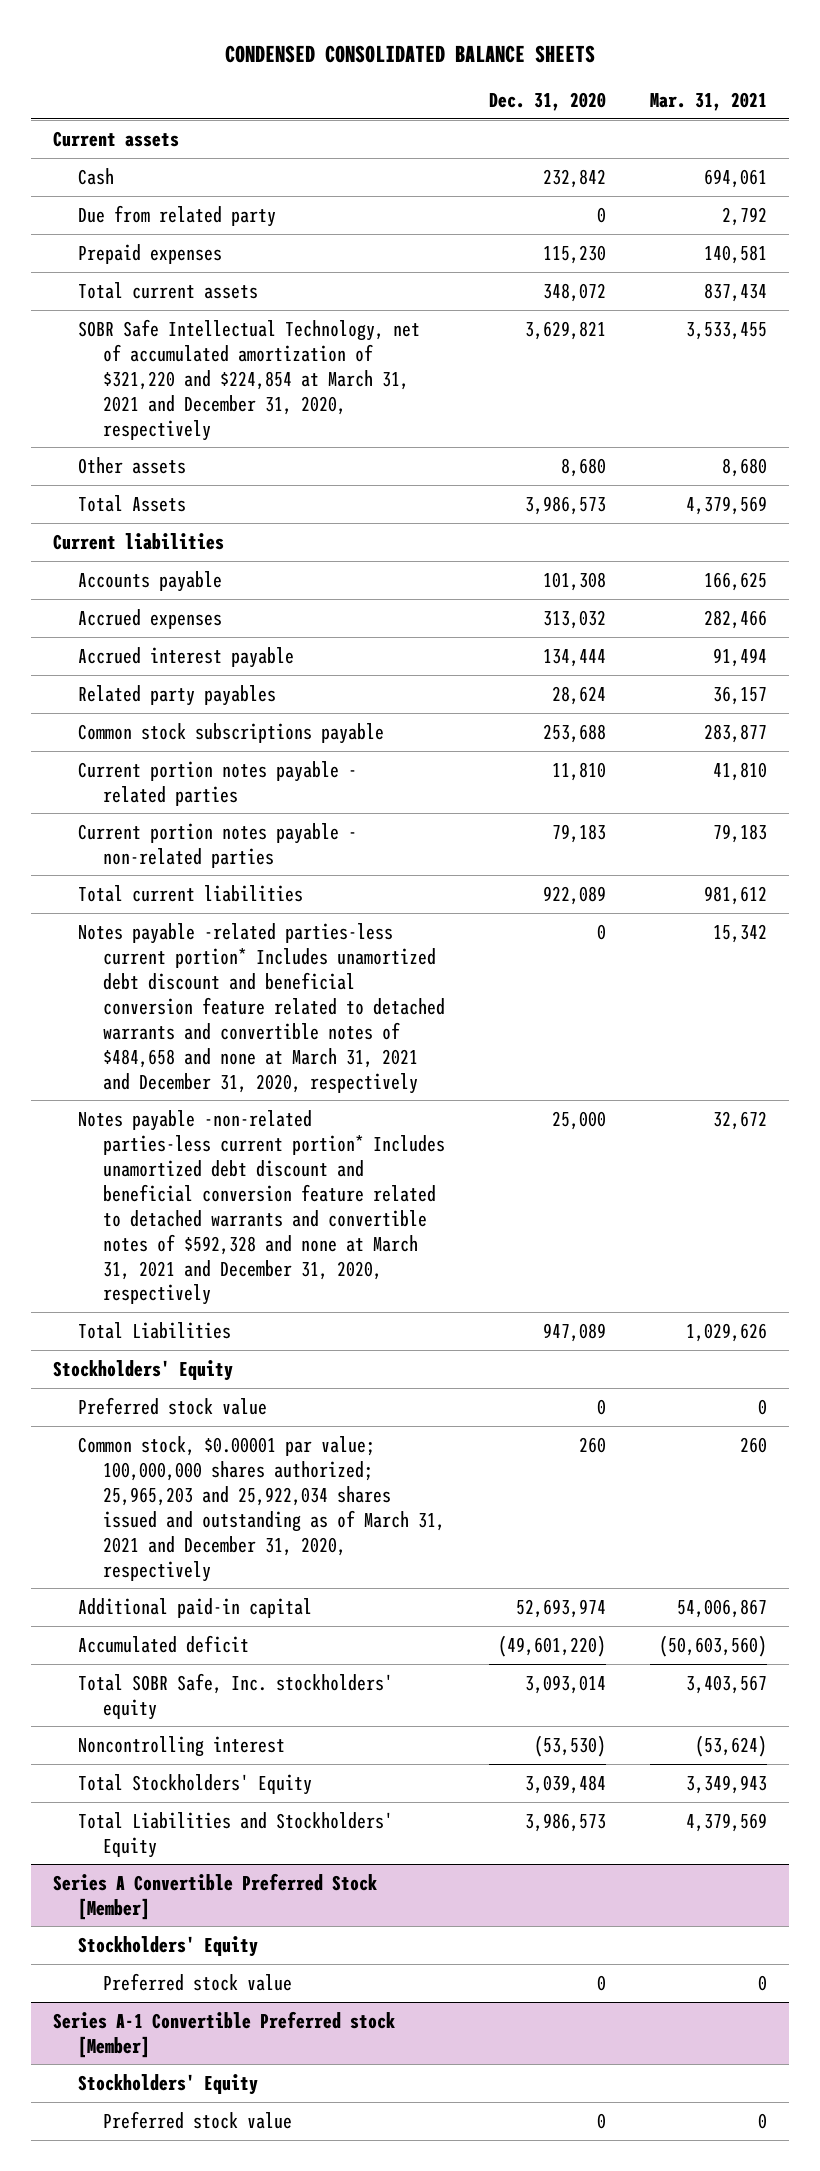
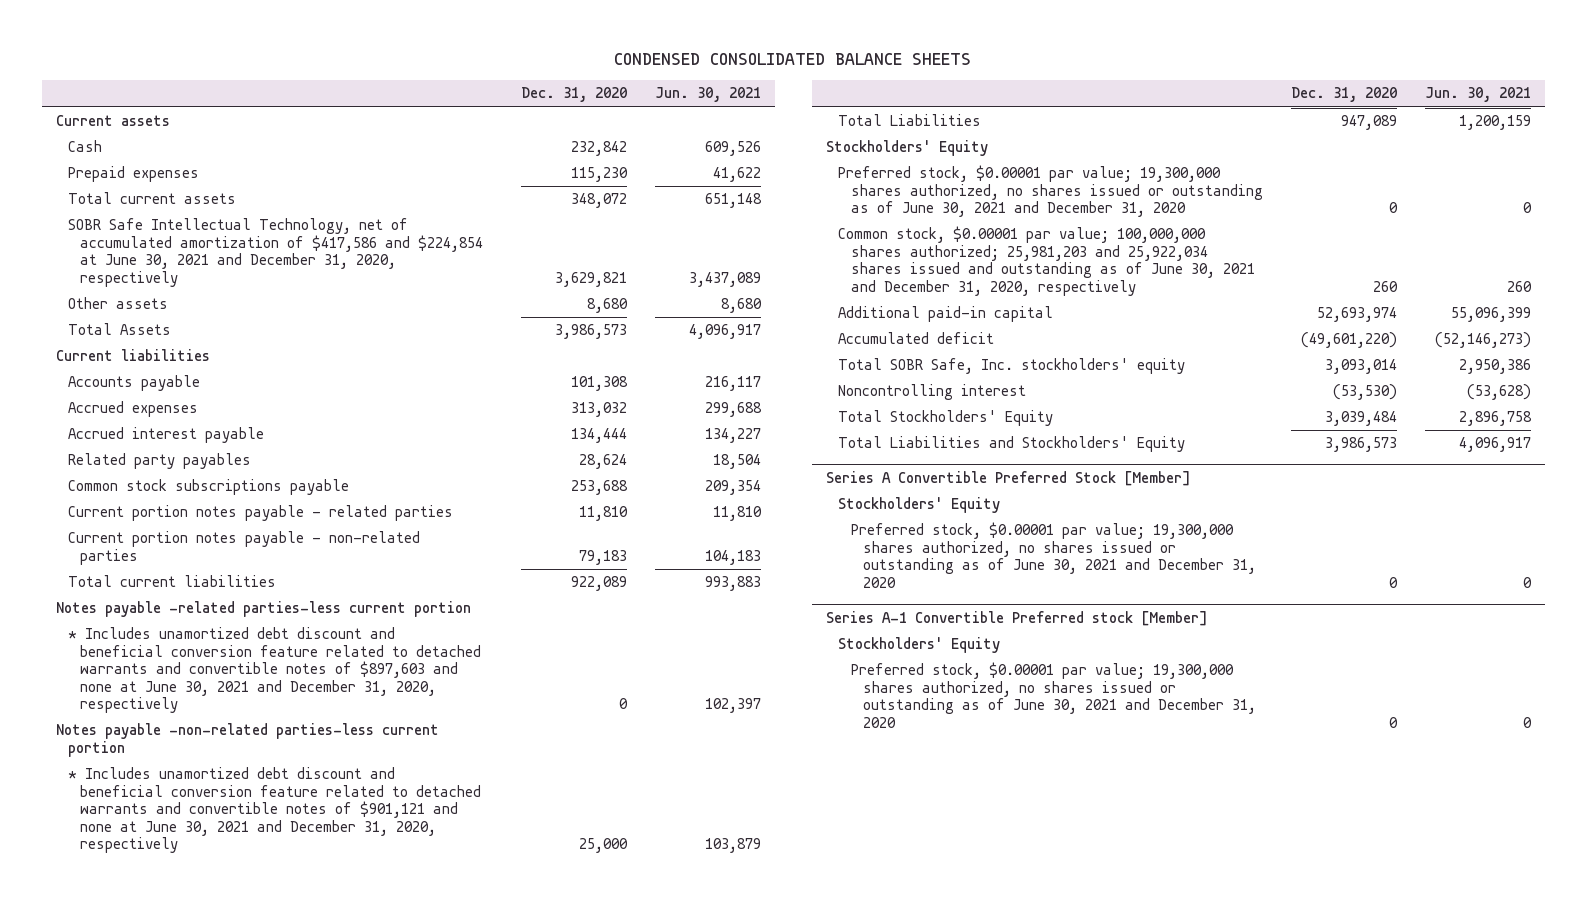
[650,92,768,112] Mar. 31, 2021 -> none
none -> [654,87,761,103] Jun. 30, 2021
[77,204,276,227] Due from related party -> none
[77,318,420,441] SOBR Safe Intellectual Technology, net of accumulated amortization of $321,220 and $224,854 at March 31, 2021 and December 31, 2020, respectively -> [68,218,484,287] SOBR Safe Intellectual Technology, net of accumulated amortization of $417,586 and $224,854 at June 30, 2021 and December 31, 2020, respectively
none -> [56,601,472,618] Notes payable -related parties-less current portion
[77,922,445,1094] Notes payable -related parties-less current portion* Includes unamortized debt discount and beneficial conversion feature related to detached warrants and convertible notes of $484,658 and none at March 31, 2021 and December 31, 2020, respectively -> [68,627,482,713] * Includes unamortized debt discount and beneficial conversion feature related to detached warrants and convertible notes of $897,603 and none at June 30, 2021 and December 31, 2020, respectively
none -> [56,723,440,757] Notes payable -non-related parties-less current portion
[77,1109,445,1306] Notes payable -non-related parties-less current portion* Includes unamortized debt discount and beneficial conversion feature related to detached warrants and convertible notes of $592,328 and none at March 31, 2021 and December 31, 2020, respectively -> [68,767,482,853] * Includes unamortized debt discount and beneficial conversion feature related to detached warrants and convertible notes of $901,121 and none at June 30, 2021 and December 31, 2020, respectively
[77,1396,267,1415] Preferred stock value -> [838,165,1263,218] Preferred stock, $0.00001 par value; 19,300,000 shares authorized, no shares issued or outstanding as of June 30, 2021 and December 31, 2020
[77,1435,445,1582] Common stock, $0.00001 par value; 100,000,000 shares authorized; 25,965,203 and 25,922,034 shares issued and outstanding as of March 31, 2021 and December 31, 2020, respectively -> [838,226,1255,296] Common stock, $0.00001 par value; 100,000,000 shares authorized; 25,981,203 and 25,922,034 shares issued and outstanding as of June 30, 2021 and December 31, 2020, respectively
[102,1972,292,1991] Preferred stock value -> [850,522,1256,588] Preferred stock, $0.00001 par value; 19,300,000 shares authorized, no shares issued or outstanding as of June 30, 2021 and December 31, 2020
[102,2110,292,2129] Preferred stock value -> [850,662,1256,728] Preferred stock, $0.00001 par value; 19,300,000 shares authorized, no shares issued or outstanding as of June 30, 2021 and December 31, 2020

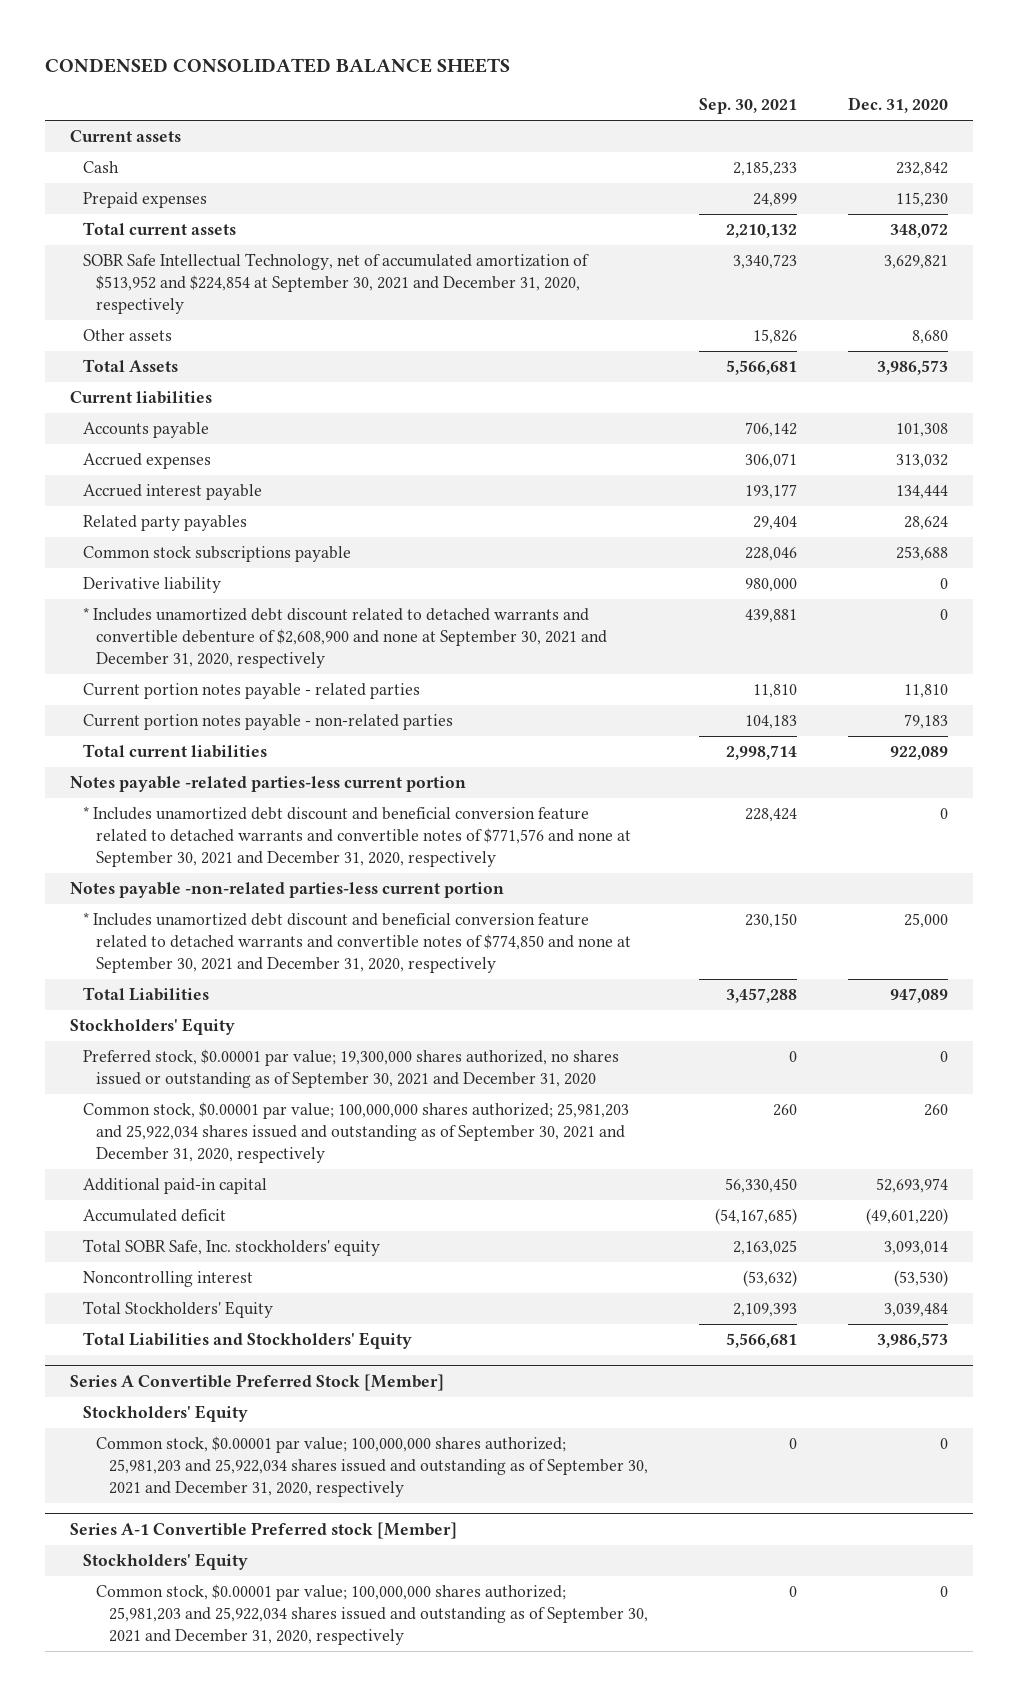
[654,87,761,103] Jun. 30, 2021 -> none
none -> [699,98,798,115] Sep. 30, 2021
[68,218,484,287] SOBR Safe Intellectual Technology, net of accumulated amortization of $417,586 and $224,854 at June 30, 2021 and December 31, 2020, respectively -> [83,253,590,314] SOBR Safe Intellectual Technology, net of accumulated amortization of $513,952 and $224,854 at September 30, 2021 and December 31, 2020, respectively
none -> [83,577,222,594] Derivative liability
none -> [83,607,608,668] * Includes unamortized debt discount related to detached warrants and convertible debenture of $2,608,900 and none at September 30, 2021 and December 31, 2020, respectively
[68,627,482,713] * Includes unamortized debt discount and beneficial conversion feature related to detached warrants and convertible notes of $897,603 and none at June 30, 2021 and December 31, 2020, respectively -> [83,806,632,867] * Includes unamortized debt discount and beneficial conversion feature related to detached warrants and convertible notes of $771,576 and none at September 30, 2021 and December 31, 2020, respectively
[68,767,482,853] * Includes unamortized debt discount and beneficial conversion feature related to detached warrants and convertible notes of $901,121 and none at June 30, 2021 and December 31, 2020, respectively -> [83,912,632,973] * Includes unamortized debt discount and beneficial conversion feature related to detached warrants and convertible notes of $774,850 and none at September 30, 2021 and December 31, 2020, respectively
[838,165,1263,218] Preferred stock, $0.00001 par value; 19,300,000 shares authorized, no shares issued or outstanding as of June 30, 2021 and December 31, 2020 -> [83,1049,620,1089] Preferred stock, $0.00001 par value; 19,300,000 shares authorized, no shares issued or outstanding as of September 30, 2021 and December 31, 2020
[838,226,1255,296] Common stock, $0.00001 par value; 100,000,000 shares authorized; 25,981,203 and 25,922,034 shares issued and outstanding as of June 30, 2021 and December 31, 2020, respectively -> [83,1102,630,1163] Common stock, $0.00001 par value; 100,000,000 shares authorized; 25,981,203 and 25,922,034 shares issued and outstanding as of September 30, 2021 and December 31, 2020, respectively
[850,522,1256,588] Preferred stock, $0.00001 par value; 19,300,000 shares authorized, no shares issued or outstanding as of June 30, 2021 and December 31, 2020 -> [96,1436,649,1497] Common stock, $0.00001 par value; 100,000,000 shares authorized; 25,981,203 and 25,922,034 shares issued and outstanding as of September 30, 2021 and December 31, 2020, respectively
[850,662,1256,728] Preferred stock, $0.00001 par value; 19,300,000 shares authorized, no shares issued or outstanding as of June 30, 2021 and December 31, 2020 -> [96,1584,649,1645] Common stock, $0.00001 par value; 100,000,000 shares authorized; 25,981,203 and 25,922,034 shares issued and outstanding as of September 30, 2021 and December 31, 2020, respectively

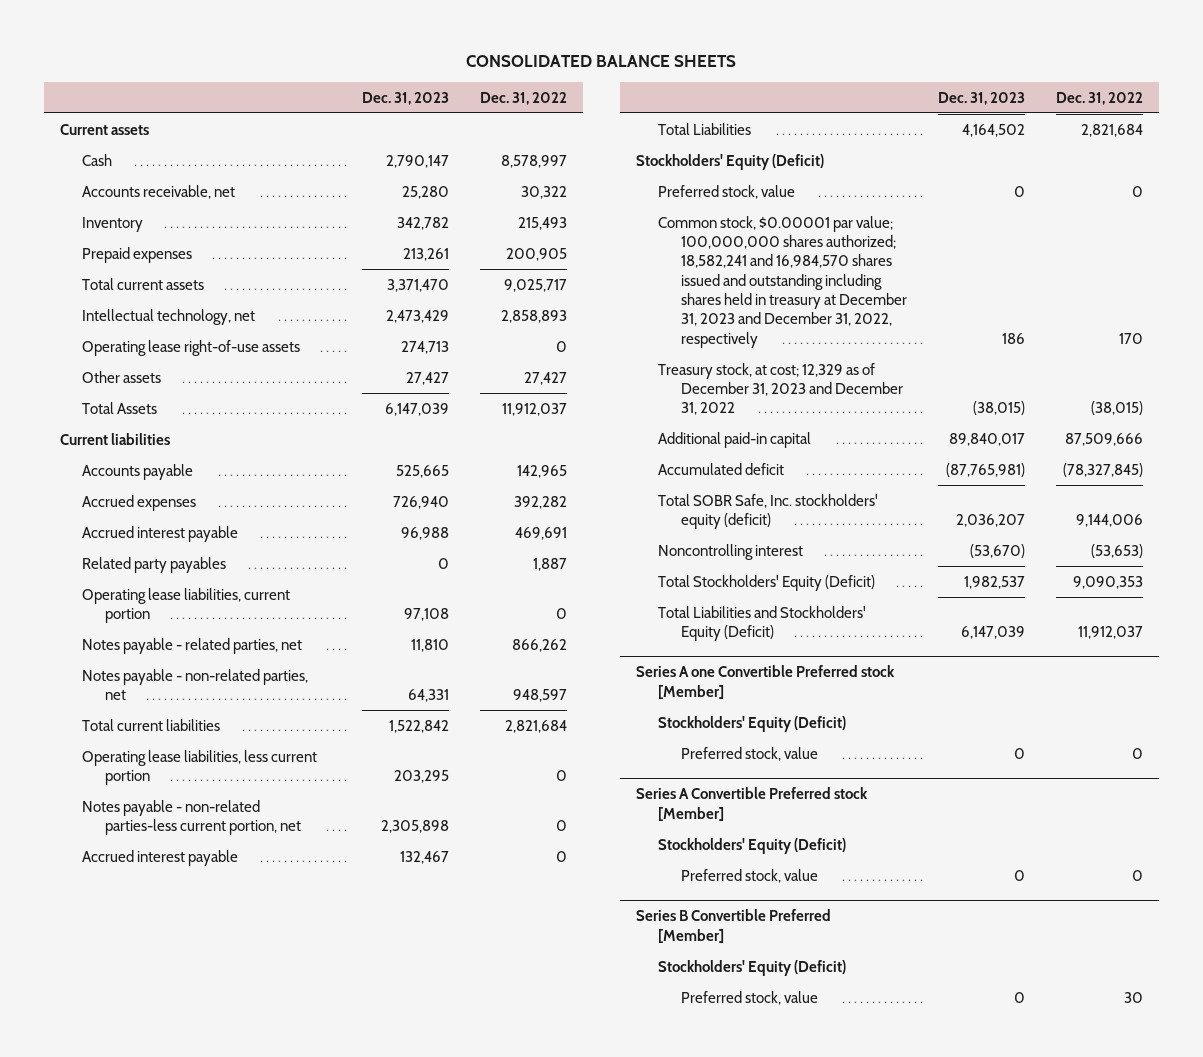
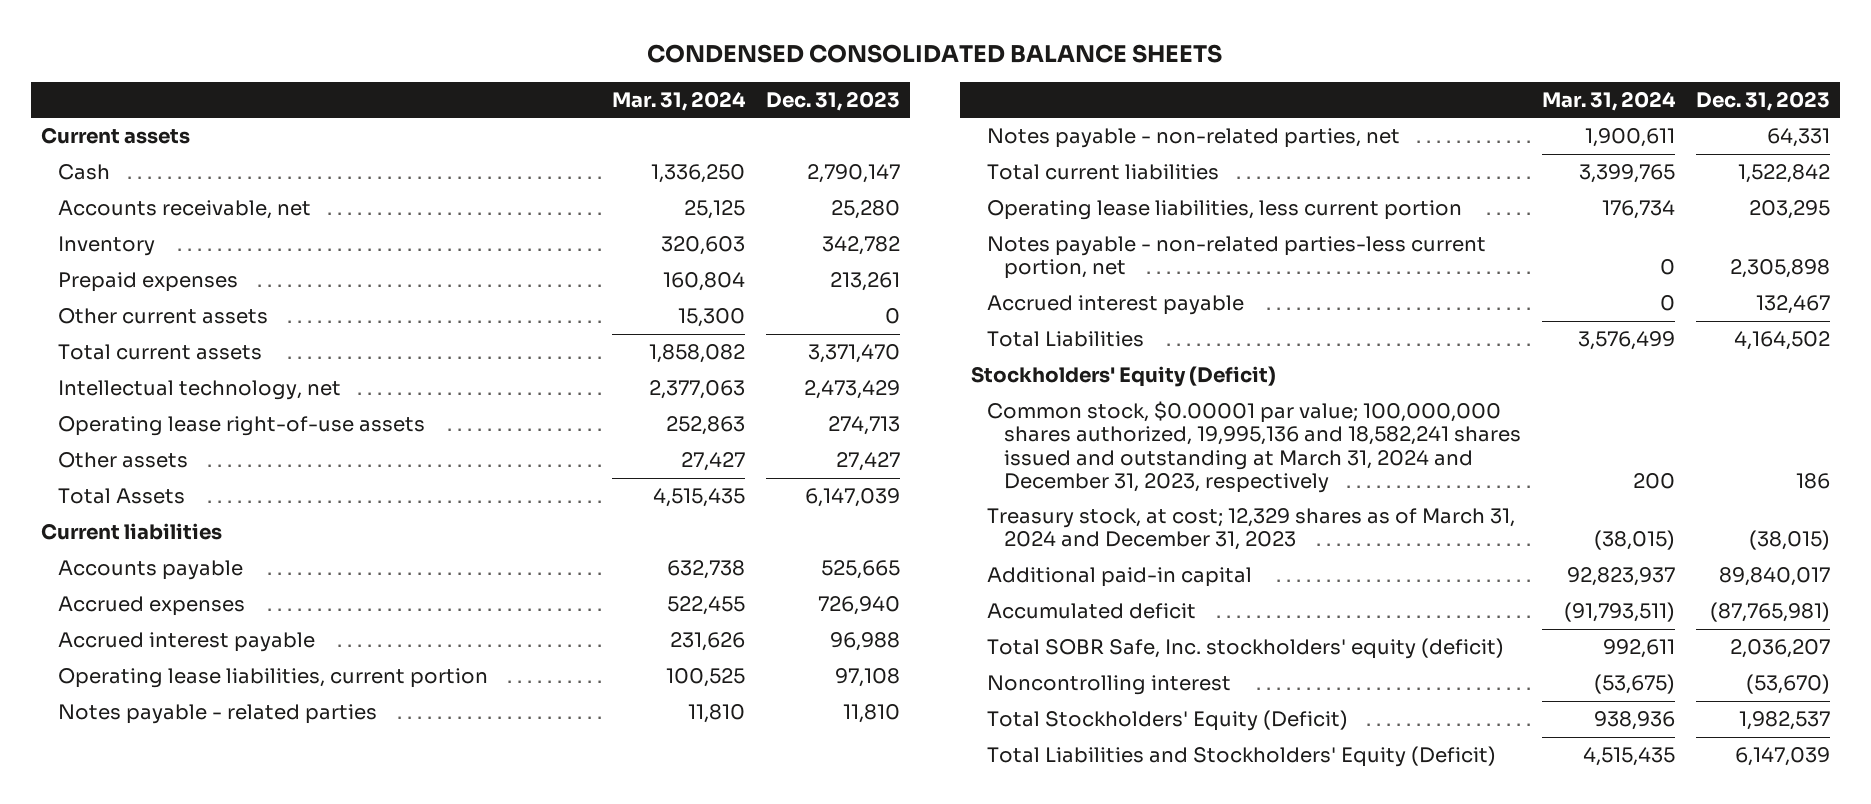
[466,55,737,68] CONSOLIDATED BALANCE SHEETS -> [647,43,1223,63] CONDENSED CONSOLIDATED BALANCE SHEETS
[480,91,568,105] Dec. 31, 2022 -> none
none -> [612,90,747,111] Mar. 31, 2024
none -> [57,308,268,325] Other current assets
[82,556,227,573] Related party payables -> none
[82,637,303,654] Notes payable - related parties, net -> [57,704,377,725] Notes payable - related parties
[658,184,796,199] Preferred stock, value -> none
[658,215,908,348] Common stock, $0.00001 par value; 100,000,000 shares authorized; 18,582,241 and 16,984,570 shares issued and outstanding including shares held in treasury at December 31, 2023 and December 31, 2022, respectively -> [987,401,1522,493] Common stock, $0.00001 par value; 100,000,000 shares authorized, 19,995,136 and 18,582,241 shares issued and outstanding at March 31, 2024 and December 31, 2023, respectively
[658,362,904,416] Treasury stock, at cost; 12,329 as of December 31, 2023 and December 31, 2022 -> [987,508,1516,551] Treasury stock, at cost; 12,329 shares as of March 31, 2024 and December 31, 2023
[635,665,895,699] Series A one Convertible Preferred stock [Member] -> none
[658,715,847,732] Stockholders' Equity (Deficit) -> none
[681,746,819,761] Preferred stock, value -> none
[635,787,868,821] Series A Convertible Preferred stock [Member] -> none
[658,837,847,854] Stockholders' Equity (Deficit) -> none
[681,868,819,883] Preferred stock, value -> none
[635,909,831,943] Series B Convertible Preferred [Member] -> none
[658,959,847,976] Stockholders' Equity (Deficit) -> none
[681,990,819,1005] Preferred stock, value -> none

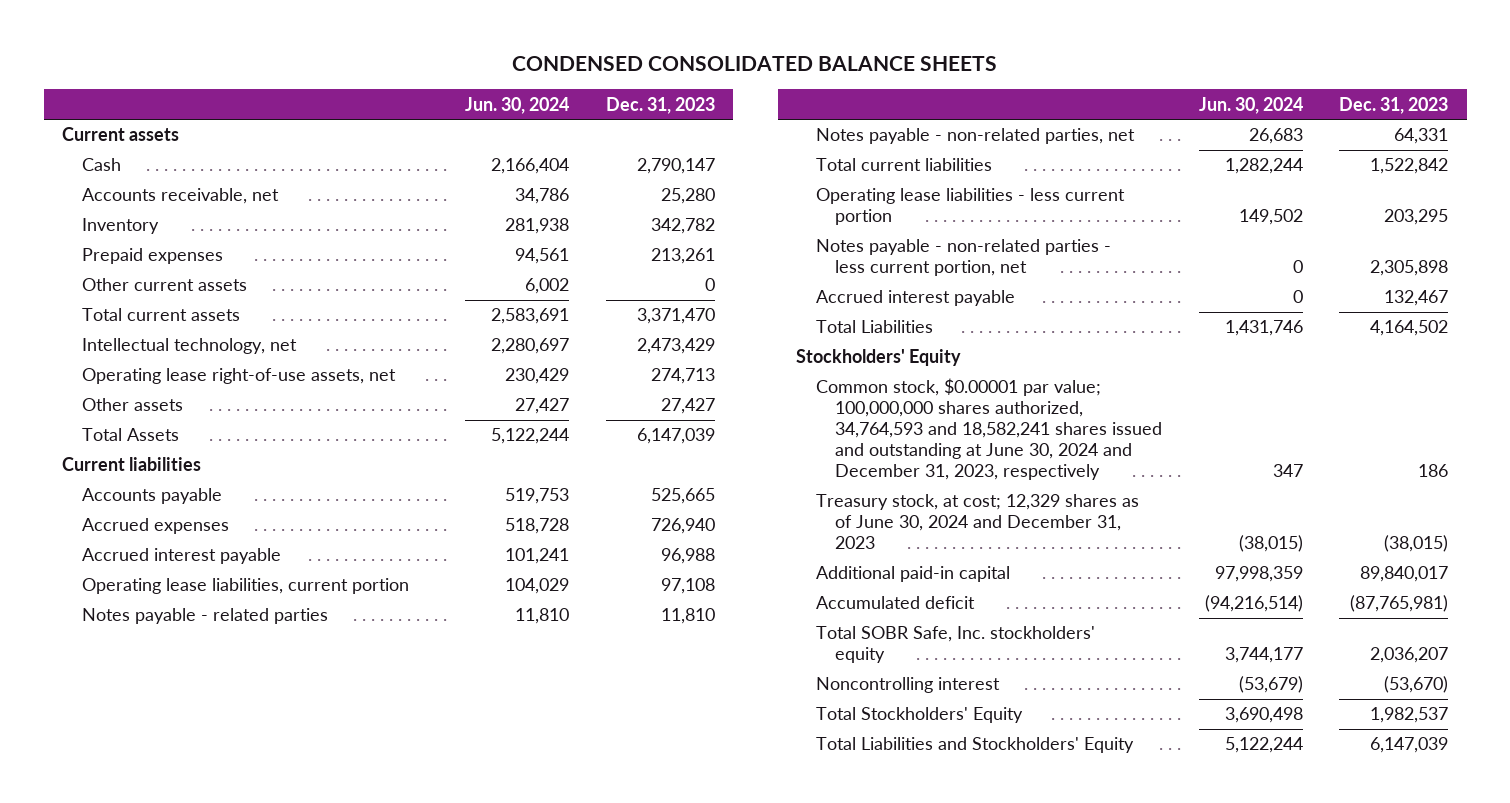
[612,90,747,111] Mar. 31, 2024 -> none
none -> [465,96,570,114] Jun. 30, 2024
[57,416,425,437] Operating lease right-of-use assets -> [81,368,396,385] Operating lease right-of-use assets, net
[987,200,1463,221] Operating lease liabilities, less current portion -> [815,188,1125,226] Operating lease liabilities - less current portion
[987,236,1487,280] Notes payable - non-related parties-less current portion, net -> [815,239,1111,277] Notes payable - non-related parties - less current portion, net
[970,366,1276,388] Stockholders' Equity (Deficit) -> [795,349,961,367] Stockholders' Equity
[987,401,1522,493] Common stock, $0.00001 par value; 100,000,000 shares authorized, 19,995,136 and 18,582,241 shares issued and outstanding at March 31, 2024 and December 31, 2023, respectively -> [815,378,1163,481] Common stock, $0.00001 par value; 100,000,000 shares authorized, 34,764,593 and 18,582,241 shares issued and outstanding at June 30, 2024 and December 31, 2023, respectively
[987,508,1516,551] Treasury stock, at cost; 12,329 shares as of March 31, 2024 and December 31, 2023 -> [815,494,1139,550] Treasury stock, at cost; 12,329 shares as of June 30, 2024 and December 31, 2023
[987,638,1505,660] Total SOBR Safe, Inc. stockholders' equity (deficit) -> [815,626,1095,664] Total SOBR Safe, Inc. stockholders' equity
[987,710,1349,732] Total Stockholders' Equity (Deficit) -> [815,707,1023,724] Total Stockholders' Equity
[987,746,1497,768] Total Liabilities and Stockholders' Equity (Deficit) -> [815,737,1134,754] Total Liabilities and Stockholders' Equity

